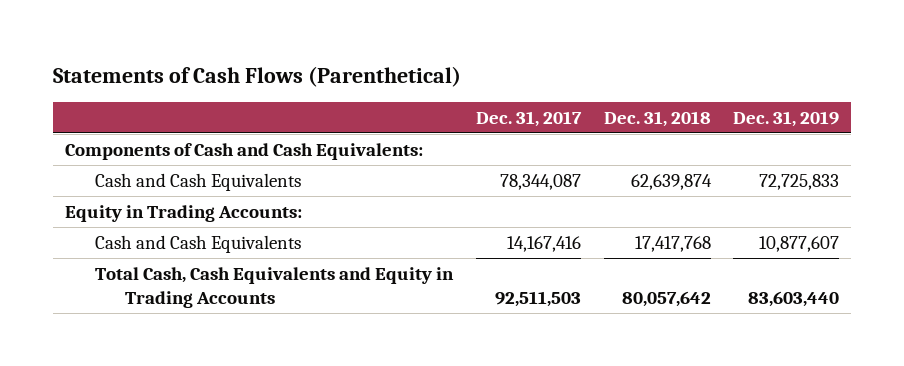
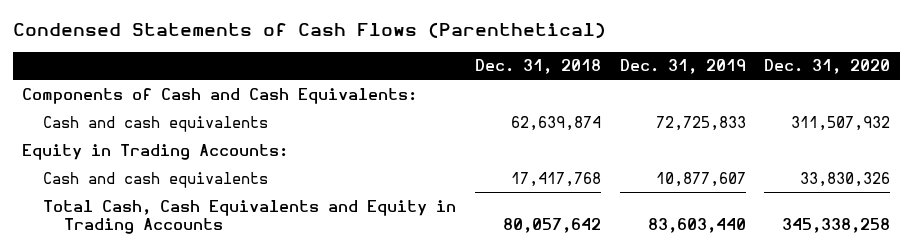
[53,65,462,87] Statements of Cash Flows (Parenthetical) -> [12,22,606,39] Condensed Statements of Cash Flows (Parenthetical)
[475,110,582,127] Dec. 31, 2017 -> none
none -> [764,59,891,75] Dec. 31, 2020
[94,173,301,192] Cash and Cash Equivalents -> [42,115,268,132] Cash and cash equivalents
[94,235,301,254] Cash and Cash Equivalents -> [42,171,268,188] Cash and cash equivalents

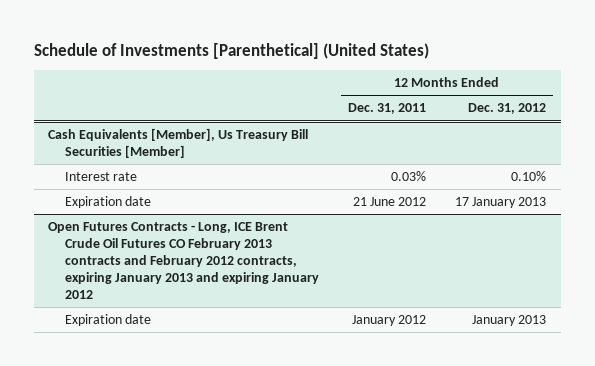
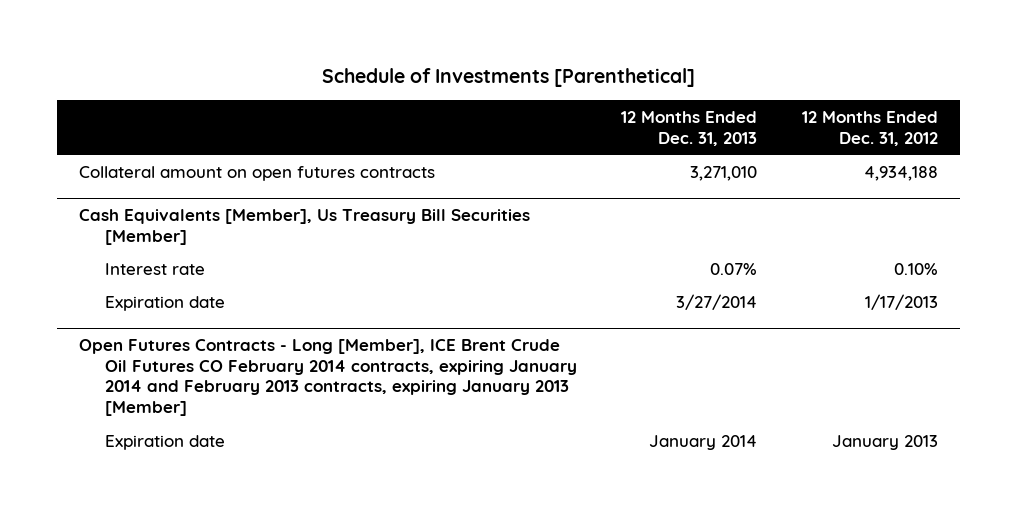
[33,42,429,59] Schedule of Investments [Parenthetical] (United States) -> [321,68,695,88] Schedule of Investments [Parenthetical]
[348,103,427,115] Dec. 31, 2011 -> none
none -> [621,111,758,146] 12 Months Ended Dec. 31, 2013
none -> [79,165,436,181] Collateral amount on open futures contracts
[455,197,547,209] 17 January 2013 -> [865,293,939,310] 1/17/2013
[48,222,319,299] Open Futures Contracts - Long, ICE Brent Crude Oil Futures CO February 2013 contracts and February 2012 contracts, expiring January 2013 and expiring January 2012 -> [79,339,577,417] Open Futures Contracts - Long [Member], ICE Brent Crude Oil Futures CO February 2014 contracts, expiring January 2014 and February 2013 contracts, expiring January 2013 [Member]

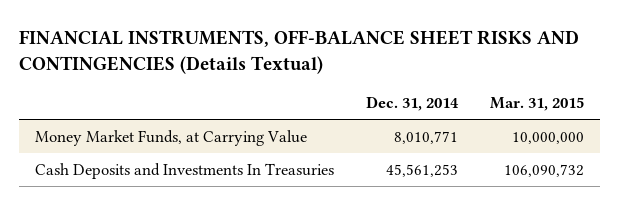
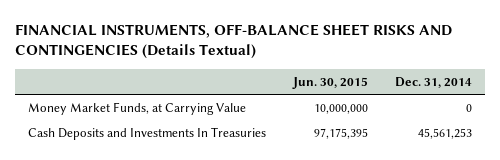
[490,97,585,112] Mar. 31, 2015 -> none
none -> [291,76,368,89] Jun. 30, 2015
[394,130,459,144] 8,010,771 -> [465,104,472,113] 0

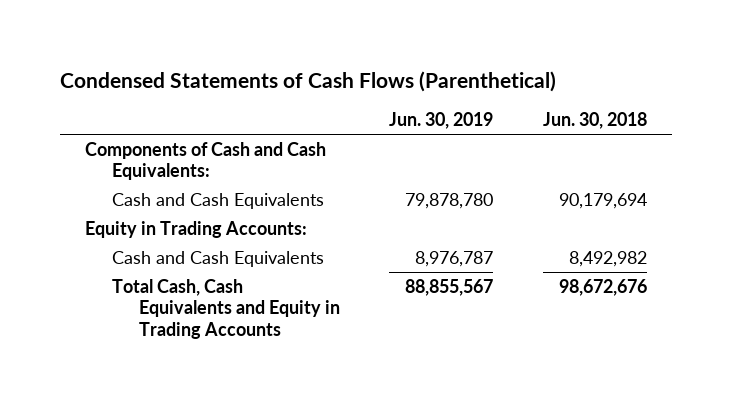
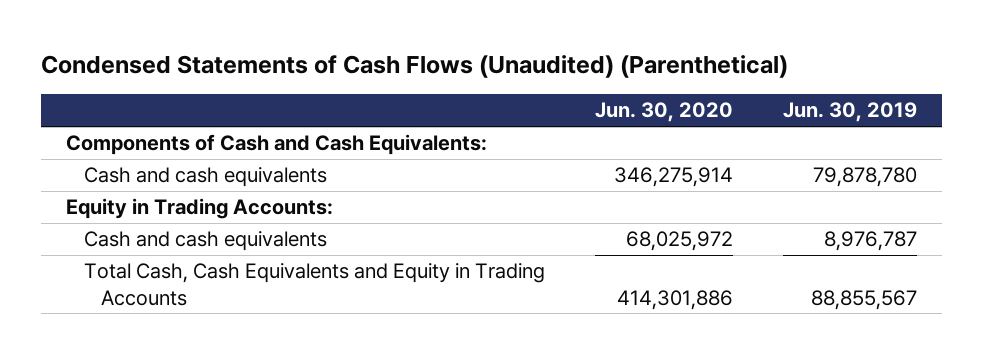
[60,70,557,92] Condensed Statements of Cash Flows (Parenthetical) -> [41,55,789,79] Condensed Statements of Cash Flows (Unaudited) (Parenthetical)
[543,112,648,130] Jun. 30, 2018 -> none
none -> [595,102,734,123] Jun. 30, 2020
[111,192,324,209] Cash and Cash Equivalents -> [83,167,327,188] Cash and cash equivalents
[111,250,324,267] Cash and Cash Equivalents -> [83,231,327,252] Cash and cash equivalents

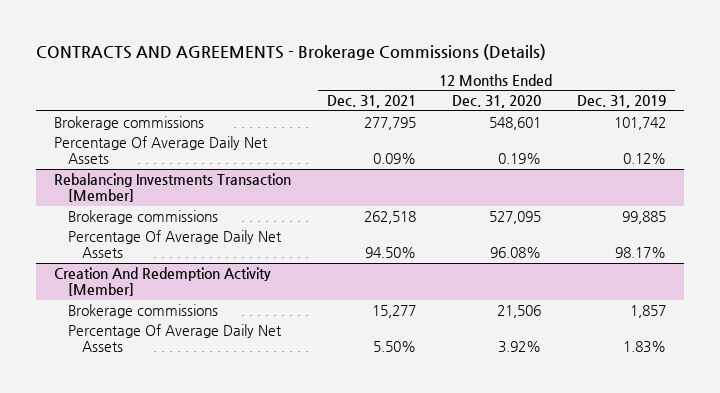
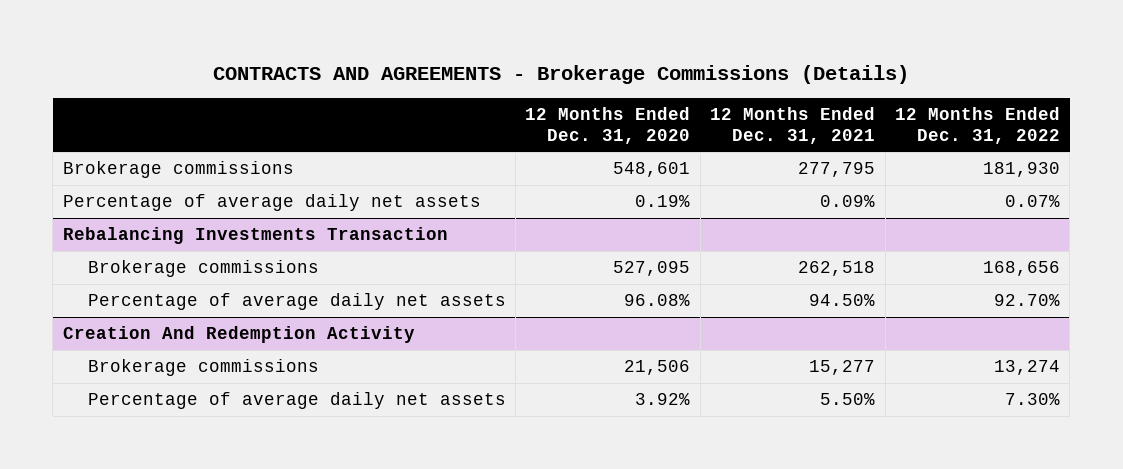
[576,95,666,109] Dec. 31, 2019 -> none
none -> [894,107,1060,144] 12 Months Ended Dec. 31, 2022
[54,135,269,165] Percentage Of Average Daily Net Assets -> [62,194,481,212] Percentage of average daily net assets
[54,172,292,203] Rebalancing Investments Transaction [Member] -> [62,227,448,245] Rebalancing Investments Transaction
[68,229,283,259] Percentage Of Average Daily Net Assets -> [87,293,506,311] Percentage of average daily net assets
[54,266,272,297] Creation And Redemption Activity [Member] -> [62,326,415,344] Creation And Redemption Activity
[68,323,283,353] Percentage Of Average Daily Net Assets -> [87,392,506,410] Percentage of average daily net assets

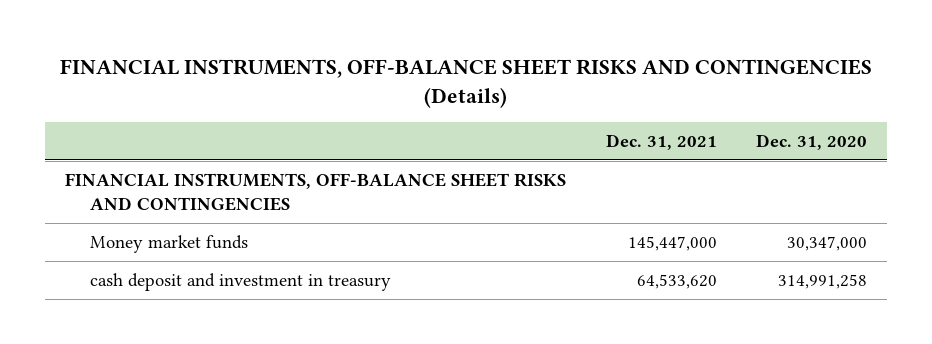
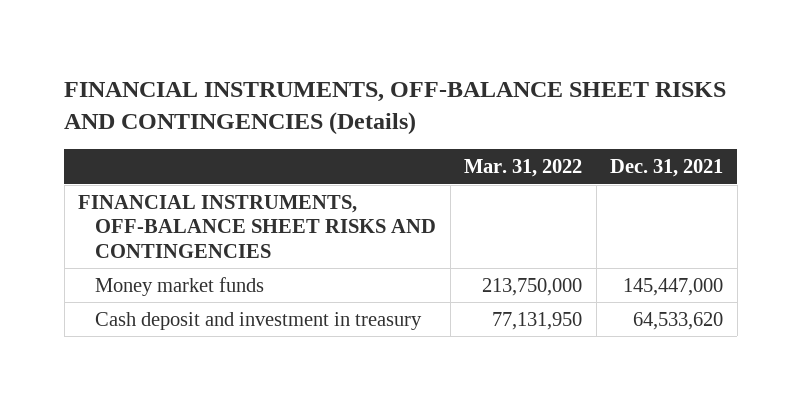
[756,133,868,150] Dec. 31, 2020 -> none
none -> [464,159,583,178] Mar. 31, 2022
[90,273,392,292] cash deposit and investment in treasury -> [95,311,423,330] Cash deposit and investment in treasury

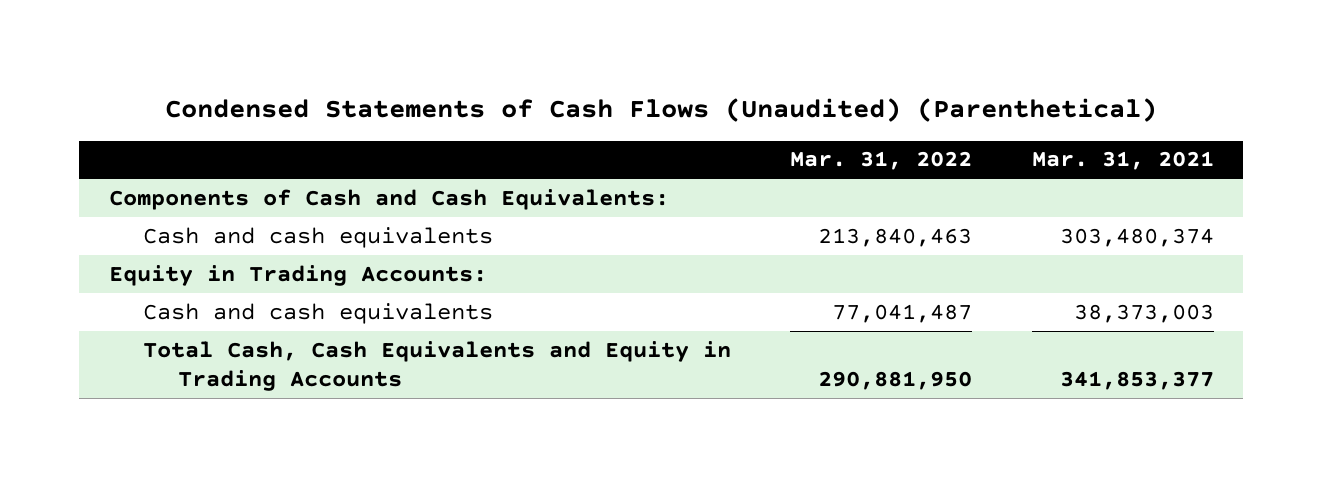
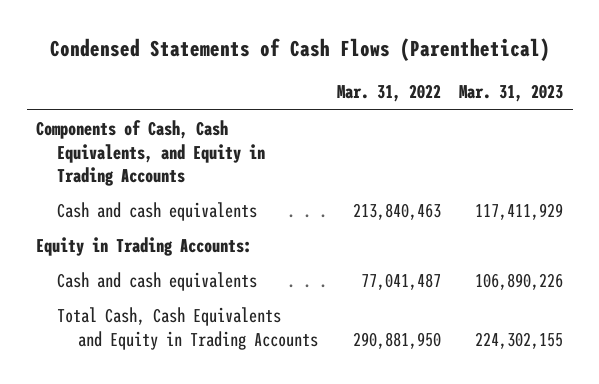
[165,97,1158,122] Condensed Statements of Cash Flows (Unaudited) (Parenthetical) -> [49,37,550,61] Condensed Statements of Cash Flows (Parenthetical)
[1031,151,1214,171] Mar. 31, 2021 -> none
none -> [459,84,564,103] Mar. 31, 2023
[108,188,669,210] Components of Cash and Cash Equivalents: -> [36,120,265,187] Components of Cash, Cash Equivalents, and Equity in Trading Accounts

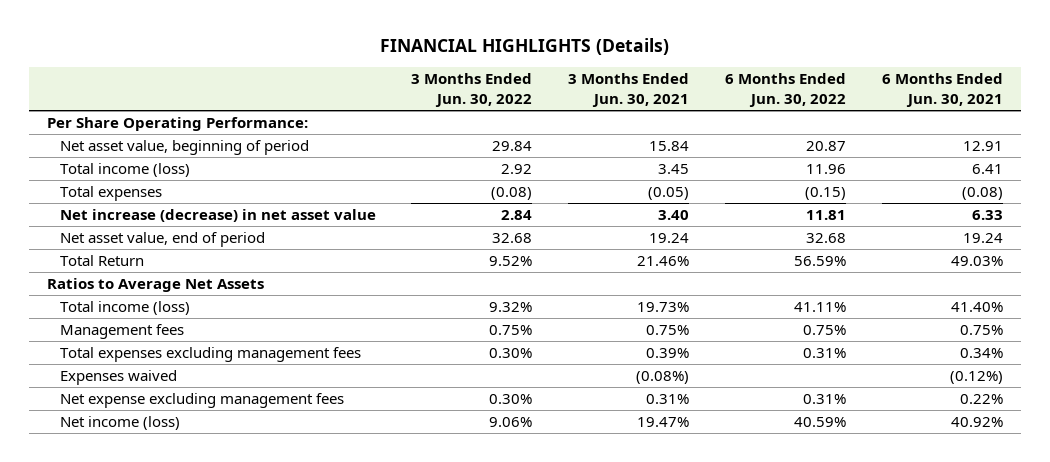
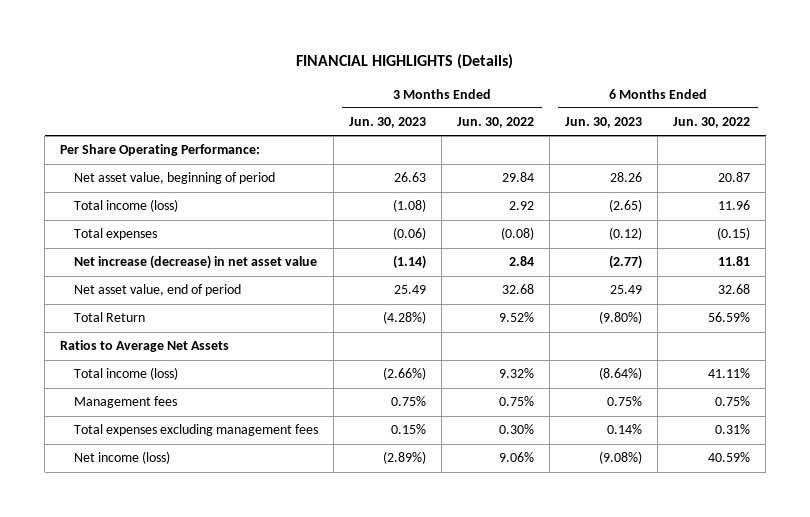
[568,73,690,107] 3 Months Ended Jun. 30, 2021 -> none
[882,73,1004,107] 6 Months Ended Jun. 30, 2021 -> none
none -> [349,117,427,129] Jun. 30, 2023
none -> [565,117,643,129] Jun. 30, 2023
[59,370,177,386] Expenses waived -> none
[59,393,344,409] Net expense excluding management fees -> none

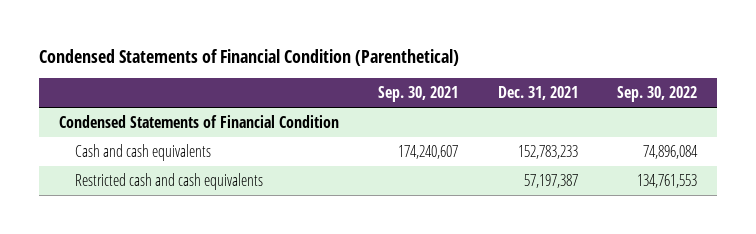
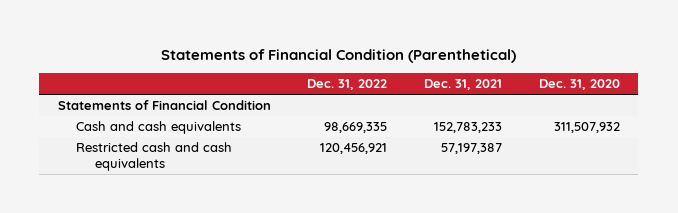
[39,48,460,66] Condensed Statements of Financial Condition (Parenthetical) -> [160,48,516,63] Statements of Financial Condition (Parenthetical)
[378,86,459,103] Sep. 30, 2021 -> none
[616,86,697,103] Sep. 30, 2022 -> none
none -> [307,79,388,91] Dec. 31, 2022
none -> [538,79,620,91] Dec. 31, 2020
[58,114,339,128] Condensed Statements of Financial Condition -> [57,100,271,111] Statements of Financial Condition

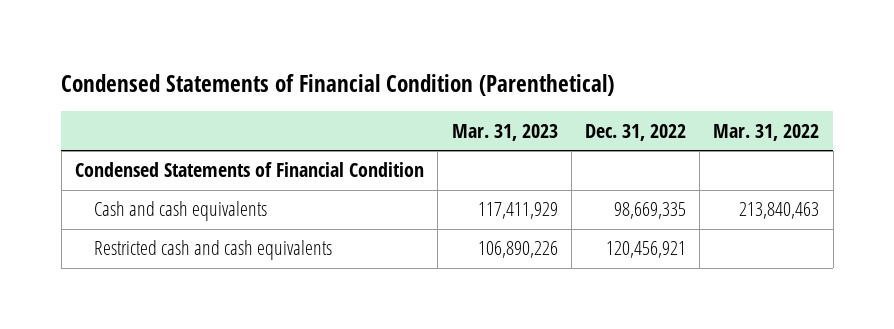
[160,48,516,63] Statements of Financial Condition (Parenthetical) -> [61,73,615,96] Condensed Statements of Financial Condition (Parenthetical)
[424,79,503,91] Dec. 31, 2021 -> none
[538,79,620,91] Dec. 31, 2020 -> none
none -> [451,123,558,141] Mar. 31, 2023
none -> [713,123,820,141] Mar. 31, 2022
[57,100,271,111] Statements of Financial Condition -> [75,162,425,178] Condensed Statements of Financial Condition

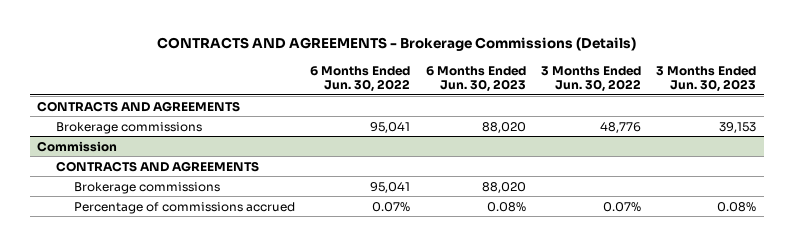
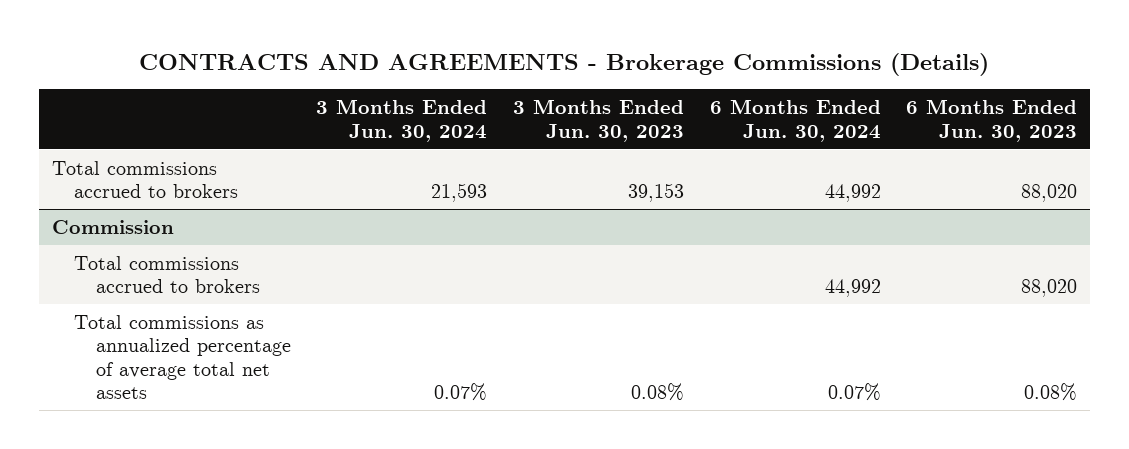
[310,65,411,92] 6 Months Ended Jun. 30, 2022 -> none
[540,65,641,92] 3 Months Ended Jun. 30, 2022 -> none
none -> [316,99,488,142] 3 Months Ended Jun. 30, 2024
none -> [709,99,881,142] 6 Months Ended Jun. 30, 2024
[37,100,241,112] CONTRACTS AND AGREEMENTS -> none
[55,121,202,134] Brokerage commissions -> [51,160,238,199] Total commissions accrued to brokers
[55,160,259,172] CONTRACTS AND AGREEMENTS -> none
[73,181,220,194] Brokerage commissions -> [73,255,260,294] Total commissions accrued to brokers
[73,201,295,214] Percentage of commissions accrued -> [73,314,291,400] Total commissions as annualized percentage of average total net assets

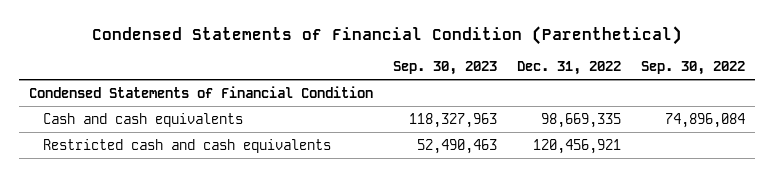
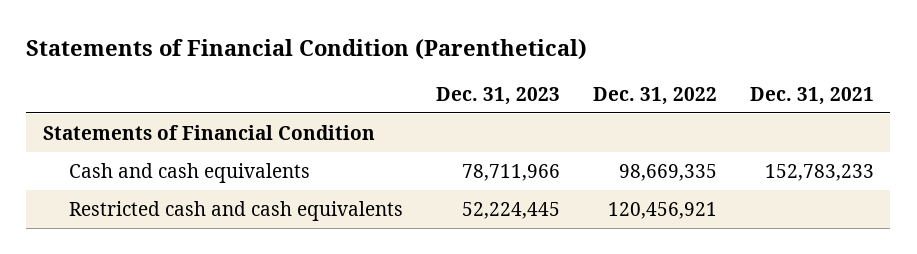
[91,25,682,45] Condensed Statements of Financial Condition (Parenthetical) -> [26,39,588,61] Statements of Financial Condition (Parenthetical)
[392,61,497,76] Sep. 30, 2023 -> none
[641,61,746,76] Sep. 30, 2022 -> none
none -> [435,86,560,105] Dec. 31, 2023
none -> [749,86,874,105] Dec. 31, 2021
[28,85,373,98] Condensed Statements of Financial Condition -> [42,124,375,140] Statements of Financial Condition

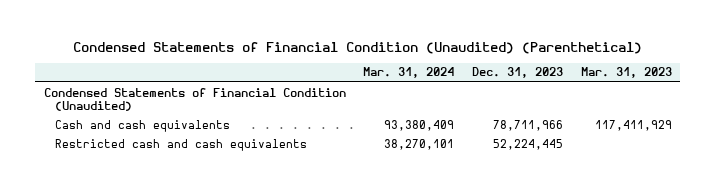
[26,39,588,61] Statements of Financial Condition (Parenthetical) -> [72,41,642,54] Condensed Statements of Financial Condition (Unaudited) (Parenthetical)
[592,86,717,105] Dec. 31, 2022 -> none
[749,86,874,105] Dec. 31, 2021 -> none
none -> [363,67,455,79] Mar. 31, 2024
none -> [580,67,672,79] Mar. 31, 2023
[42,124,375,140] Statements of Financial Condition -> [43,87,346,111] Condensed Statements of Financial Condition (Unaudited)

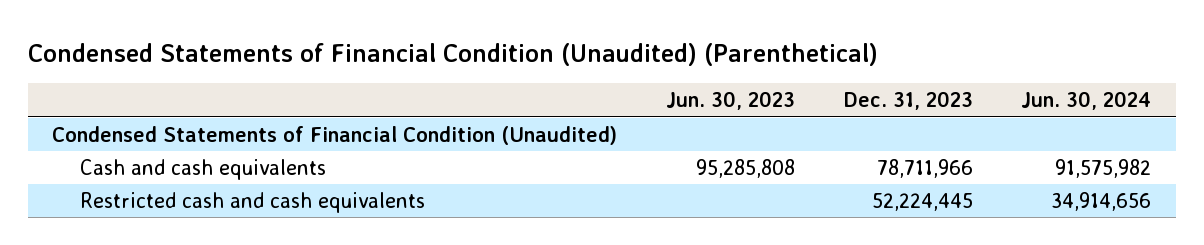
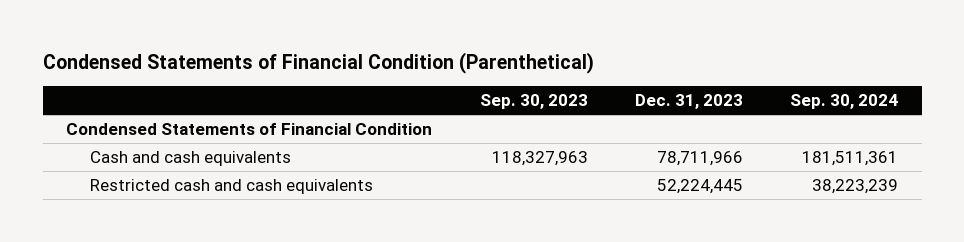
[28,42,879,66] Condensed Statements of Financial Condition (Unaudited) (Parenthetical) -> [42,52,594,75] Condensed Statements of Financial Condition (Parenthetical)
[665,91,795,111] Jun. 30, 2023 -> none
[1021,91,1152,111] Jun. 30, 2024 -> none
none -> [479,94,588,110] Sep. 30, 2023
none -> [790,94,899,110] Sep. 30, 2024
[52,126,618,146] Condensed Statements of Financial Condition (Unaudited) -> [66,122,433,135] Condensed Statements of Financial Condition

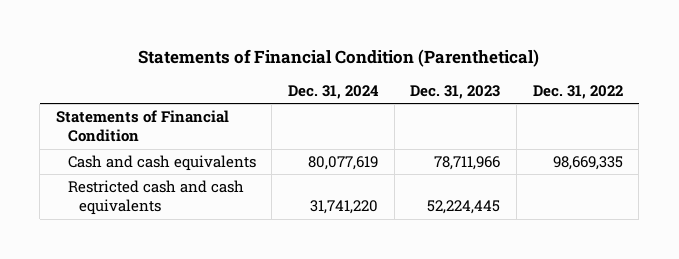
[42,52,594,75] Condensed Statements of Financial Condition (Parenthetical) -> [138,48,540,67] Statements of Financial Condition (Parenthetical)
[479,94,588,110] Sep. 30, 2023 -> none
[790,94,899,110] Sep. 30, 2024 -> none
none -> [288,84,380,99] Dec. 31, 2024
none -> [532,84,623,99] Dec. 31, 2022
[66,122,433,135] Condensed Statements of Financial Condition -> [56,110,230,143] Statements of Financial Condition

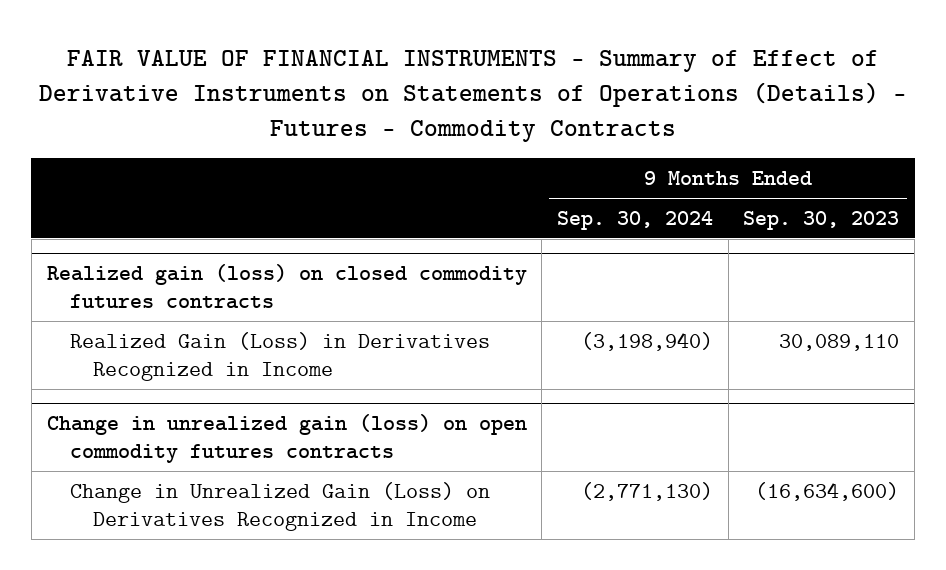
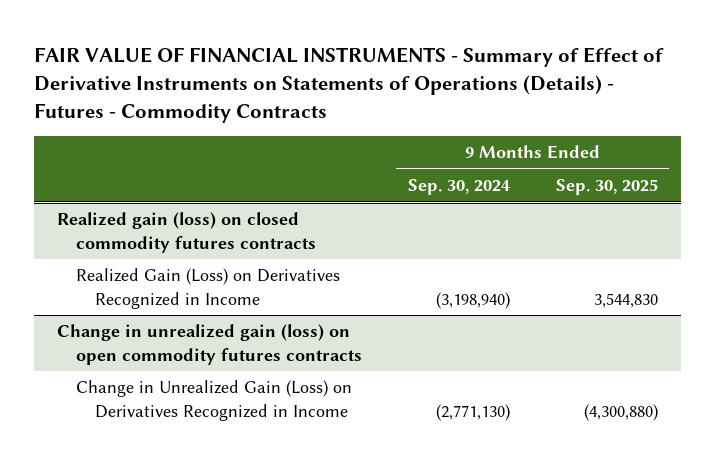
[743,210,900,230] Sep. 30, 2023 -> none
none -> [555,179,658,196] Sep. 30, 2025
[69,331,490,382] Realized Gain (Loss) in Derivatives Recognized in Income -> [75,268,340,309] Realized Gain (Loss) on Derivatives Recognized in Income

